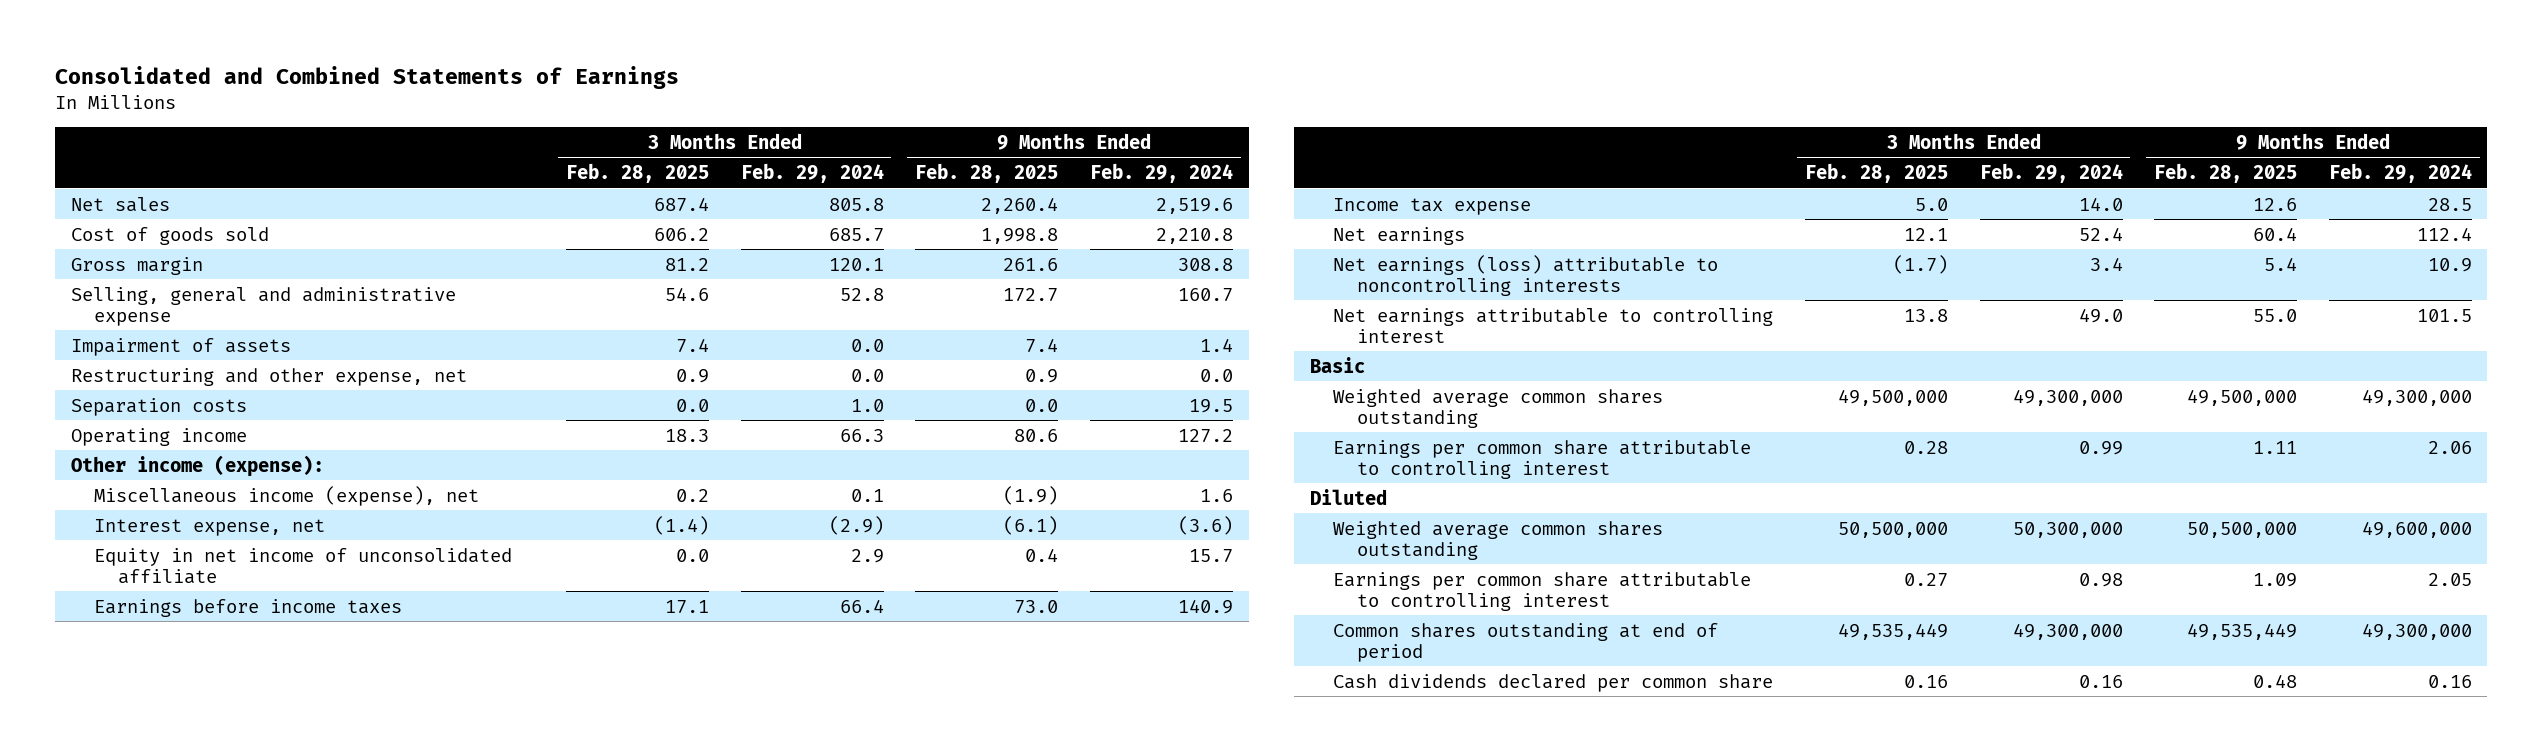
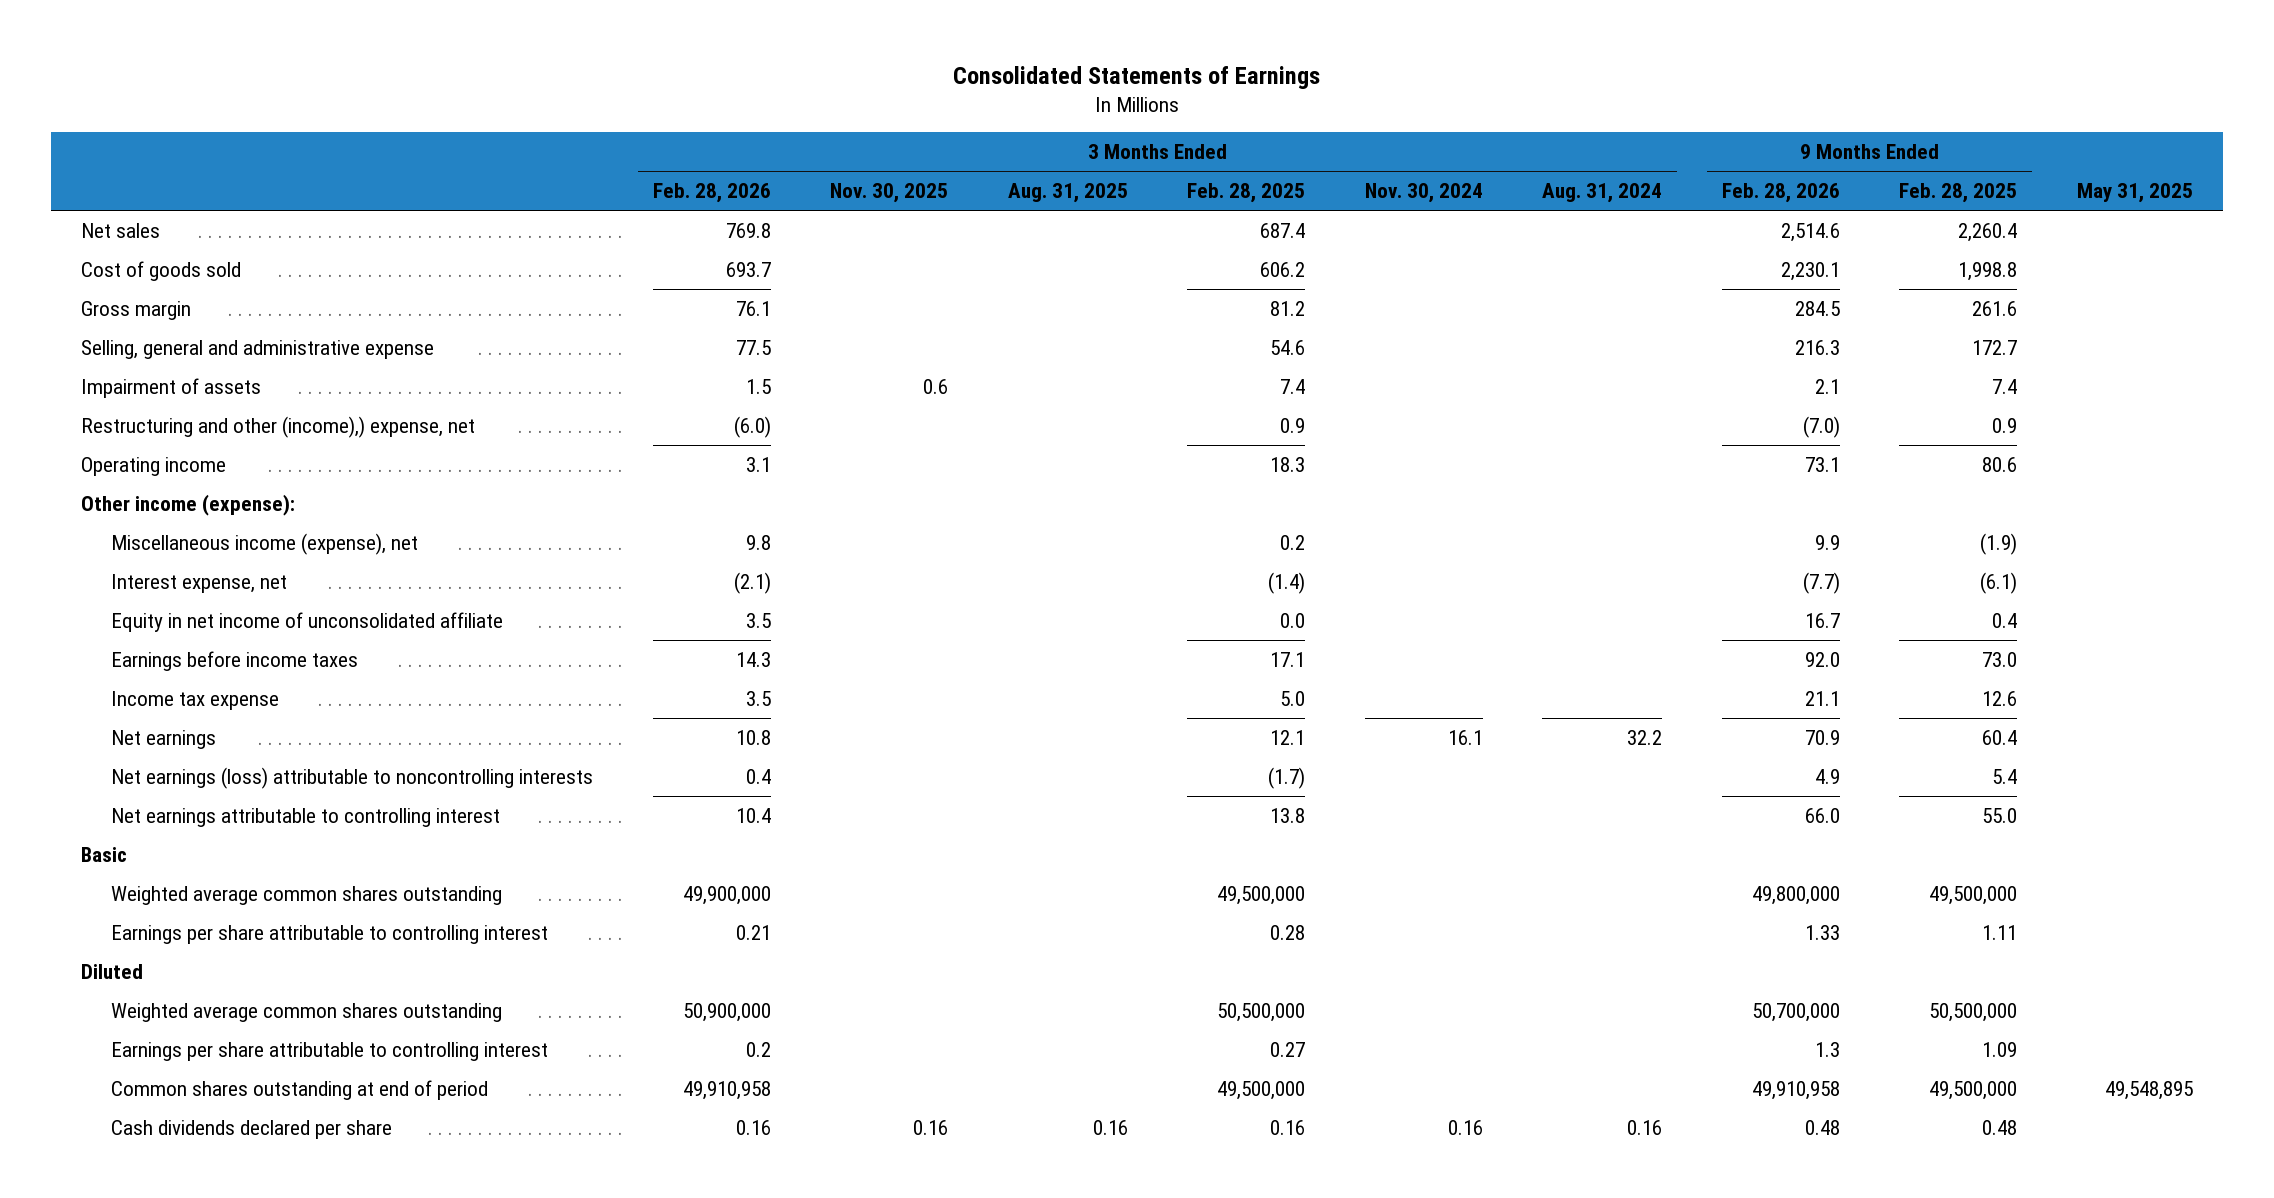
[55,65,680,89] Consolidated and Combined Statements of Earnings -> [952,65,1320,89] Consolidated Statements of Earnings
[740,162,884,183] Feb. 29, 2024 -> none
[1089,162,1233,183] Feb. 29, 2024 -> none
none -> [652,183,771,204] Feb. 28, 2026
none -> [830,183,949,204] Nov. 30, 2025
none -> [1007,183,1128,204] Aug. 31, 2025
none -> [1364,183,1483,204] Nov. 30, 2024
none -> [1542,183,1663,204] Aug. 31, 2024
none -> [1721,183,1840,204] Feb. 28, 2026
none -> [2076,183,2193,204] May 31, 2025
[71,397,248,416] Separation costs -> none
[71,367,468,386] Restructuring and other expense, net -> [80,415,475,438] Restructuring and other (income),) expense, net
[1333,439,1752,479] Earnings per common share attributable to controlling interest -> [111,924,549,944] Earnings per share attributable to controlling interest
[1333,571,1752,611] Earnings per common share attributable to controlling interest -> [111,1041,549,1061] Earnings per share attributable to controlling interest
[1838,622,1949,640] 49,535,449 -> [1217,1080,1306,1100] 49,500,000
[2187,622,2298,640] 49,535,449 -> [1929,1080,2018,1100] 49,500,000
[1333,673,1774,692] Cash dividends declared per common share -> [111,1119,393,1139] Cash dividends declared per share

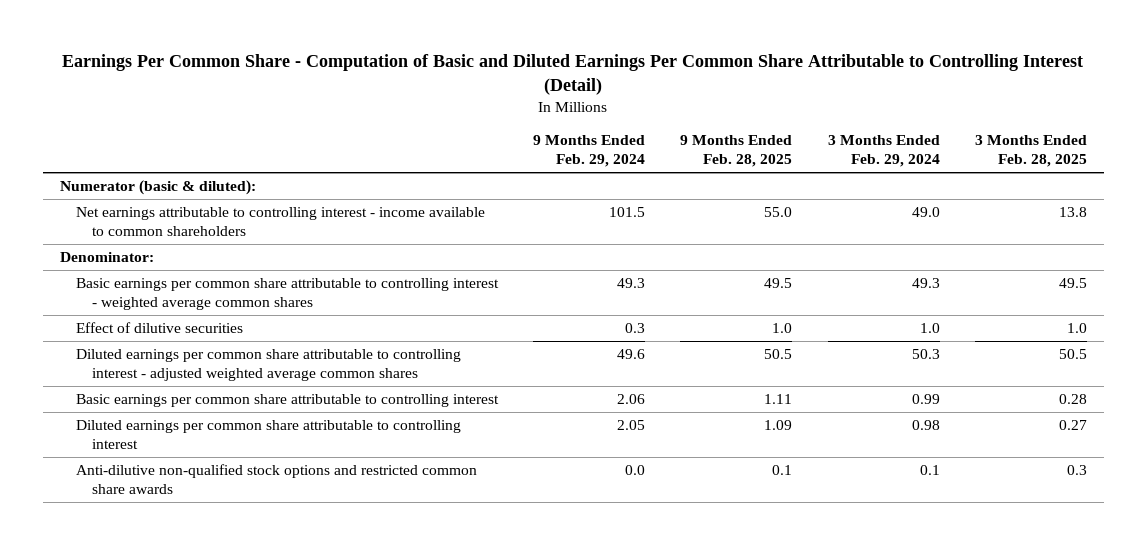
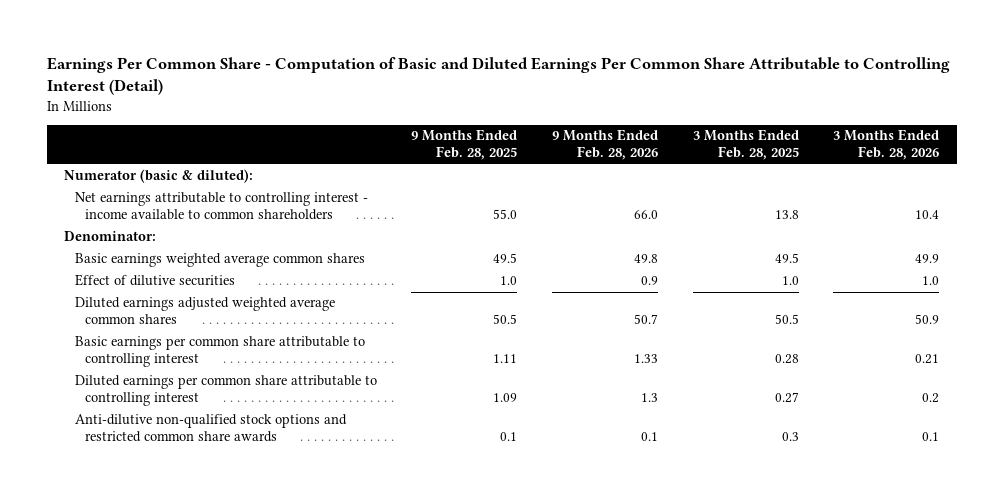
[533,134,646,168] 9 Months Ended Feb. 29, 2024 -> none
[827,134,940,168] 3 Months Ended Feb. 29, 2024 -> none
none -> [552,129,659,161] 9 Months Ended Feb. 28, 2026
none -> [833,129,940,161] 3 Months Ended Feb. 28, 2026
[75,277,499,311] Basic earnings per common share attributable to controlling interest - weighted average common shares -> [74,253,365,268] Basic earnings weighted average common shares
[75,348,461,382] Diluted earnings per common share attributable to controlling interest - adjusted weighted average common shares -> [74,297,335,325] Diluted earnings adjusted weighted average common shares

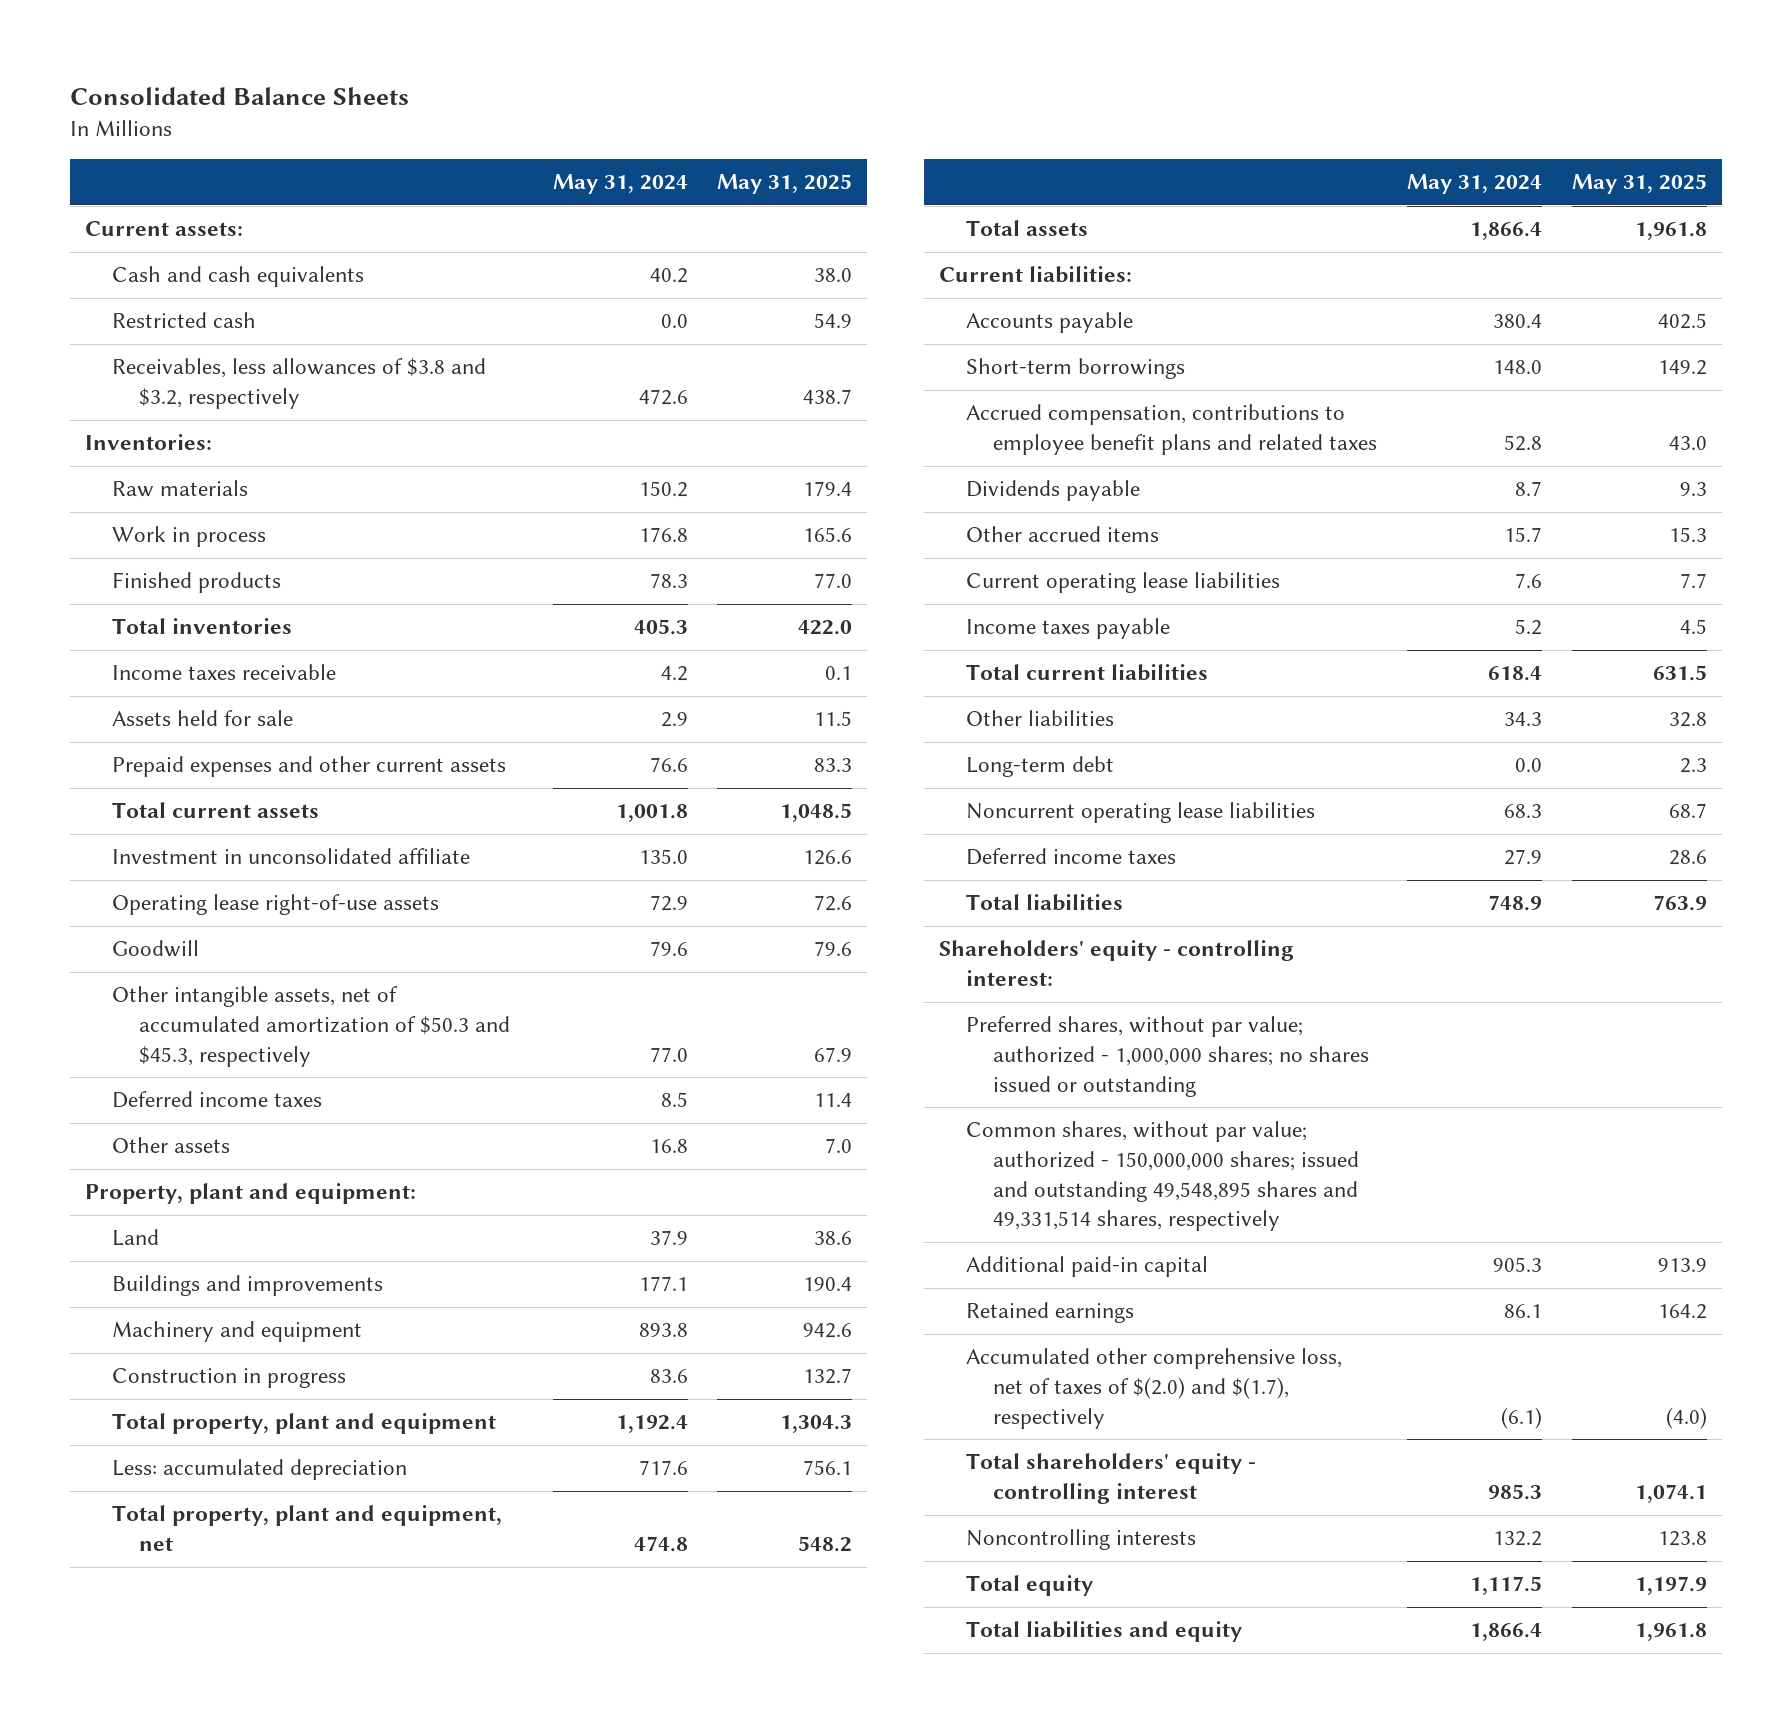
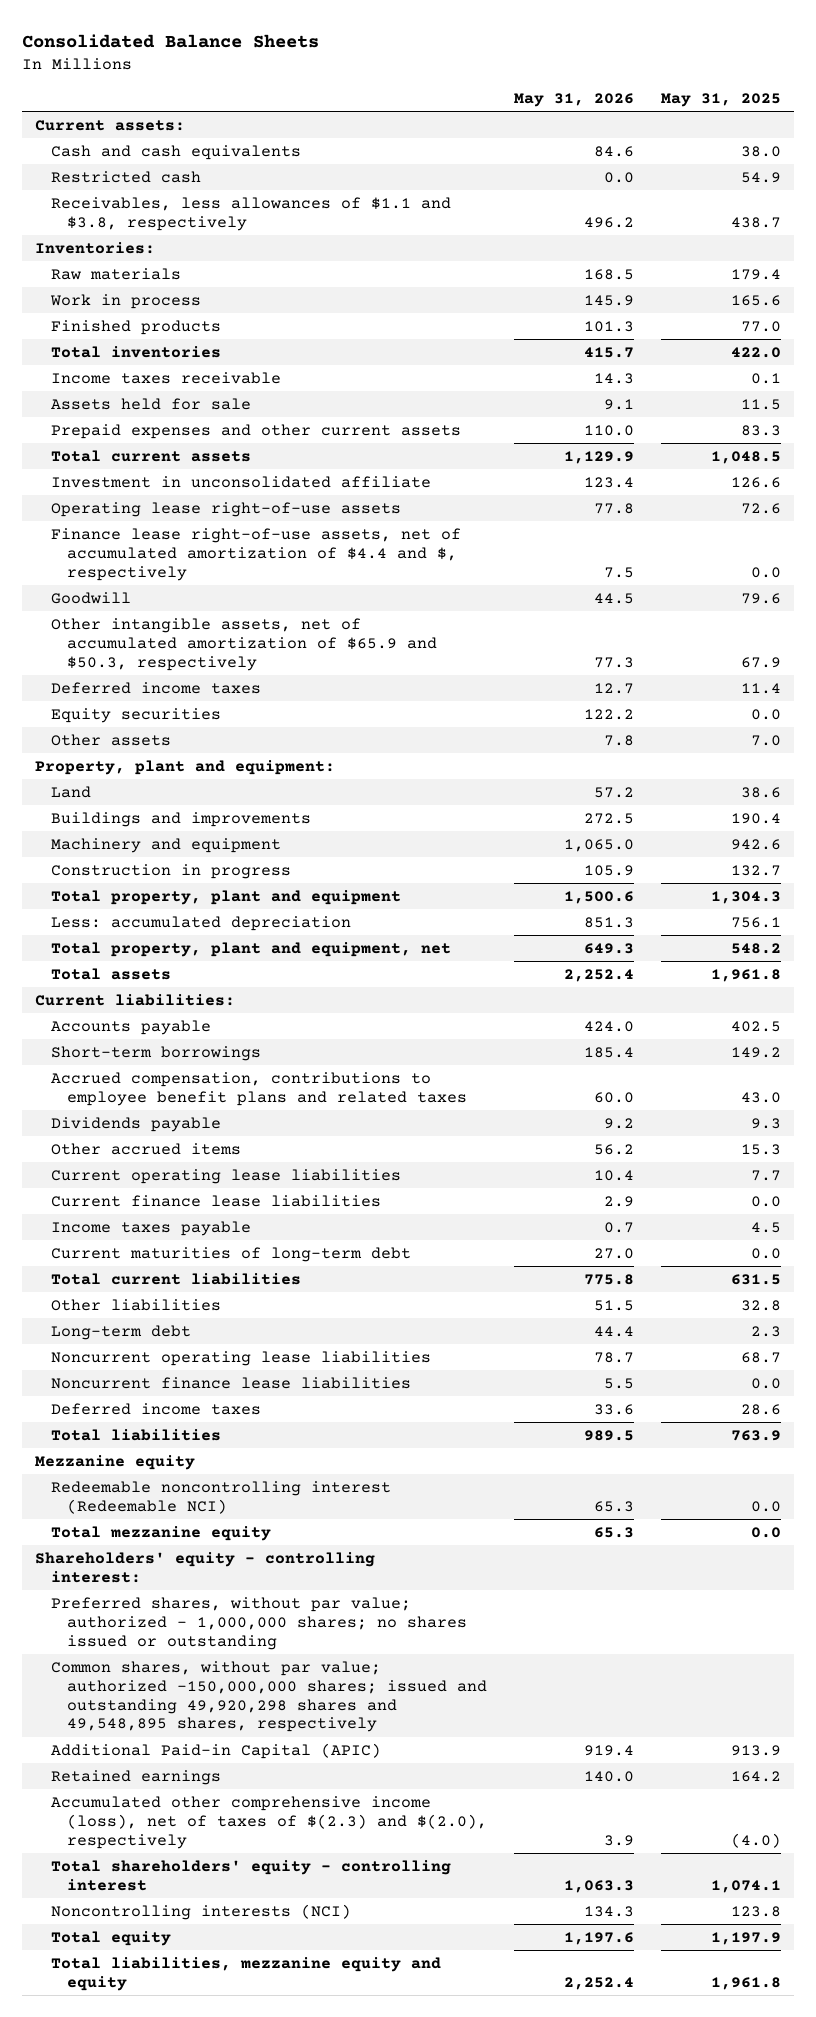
[552,174,688,195] May 31, 2024 -> none
none -> [514,93,635,108] May 31, 2026
[111,358,486,409] Receivables, less allowances of $3.8 and $3.2, respectively -> [51,196,452,231] Receivables, less allowances of $1.1 and $3.8, respectively
none -> [51,527,462,581] Finance lease right-of-use assets, net of accumulated amortization of $4.4 and $, respectively
[111,986,510,1067] Other intangible assets, net of accumulated amortization of $50.3 and $45.3, respectively -> [51,617,438,671] Other intangible assets, net of accumulated amortization of $65.9 and $50.3, respectively
none -> [51,707,222,723] Equity securities
none -> [51,1194,382,1207] Current finance lease liabilities
none -> [51,1246,412,1262] Current maturities of long-term debt
none -> [51,1376,412,1389] Noncurrent finance lease liabilities
none -> [34,1454,195,1470] Mezzanine equity
none -> [51,1480,392,1514] Redeemable noncontrolling interest (Redeemable NCI)
none -> [51,1525,272,1541] Total mezzanine equity
[966,1121,1360,1232] Common shares, without par value; authorized - 150,000,000 shares; issued and outstanding 49,548,895 shares and 49,331,514 shares, respectively -> [51,1660,488,1733] Common shares, without par value; authorized -150,000,000 shares; issued and outstanding 49,920,298 shares and 49,548,895 shares, respectively
[966,1256,1209,1278] Additional paid-in capital -> [51,1742,382,1759] Additional Paid-in Capital (APIC)
[966,1348,1343,1429] Accumulated other comprehensive loss, net of taxes of $(2.0) and $(1.7), respectively -> [51,1795,488,1849] Accumulated other comprehensive income (loss), net of taxes of $(2.3) and $(2.0), respectively
[966,1529,1197,1551] Noncontrolling interests -> [51,1903,352,1920] Noncontrolling interests (NCI)
[966,1621,1243,1643] Total liabilities and equity -> [51,1956,442,1991] Total liabilities, mezzanine equity and equity

